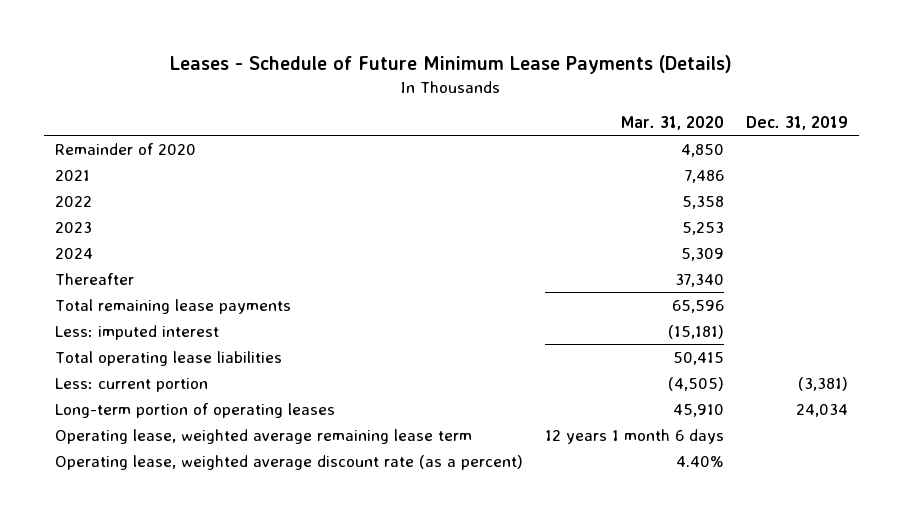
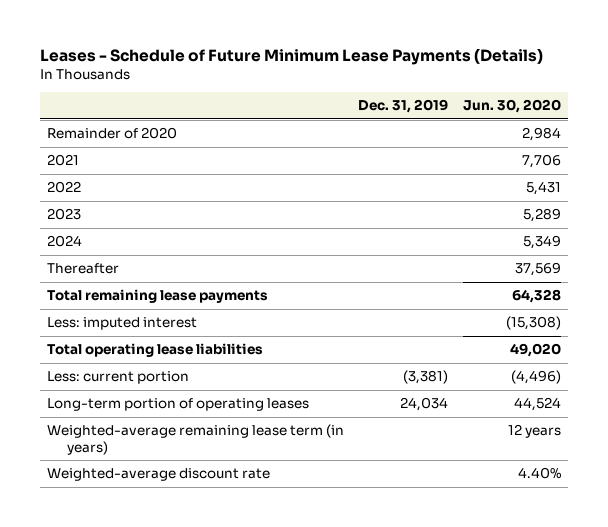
[620,115,724,130] Mar. 31, 2020 -> none
none -> [462,99,561,114] Jun. 30, 2020
[54,428,472,444] Operating lease, weighted average remaining lease term -> [46,424,344,455] Weighted-average remaining lease term (in years)
[54,454,523,470] Operating lease, weighted average discount rate (as a percent) -> [46,468,270,482] Weighted-average discount rate

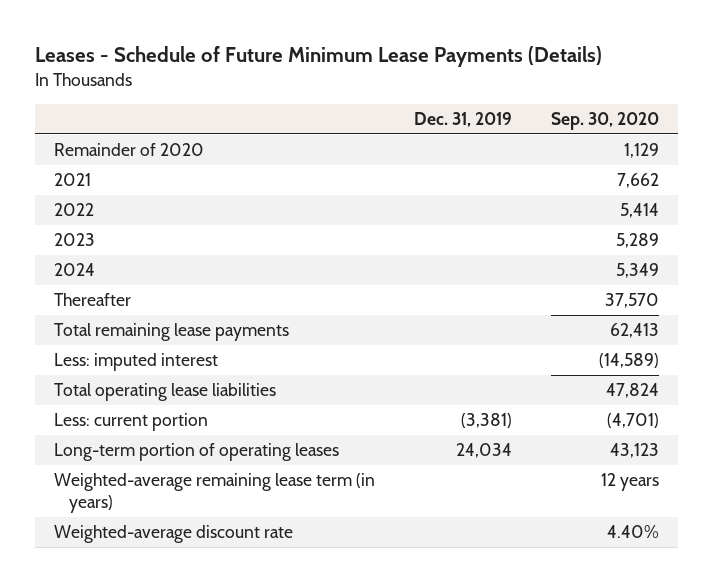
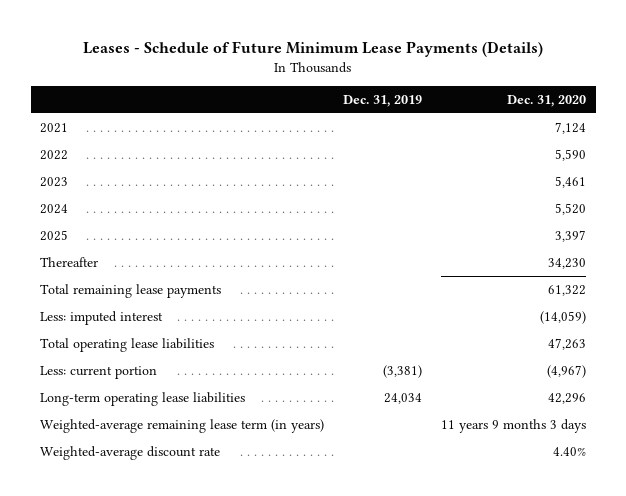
[551,112,660,131] Sep. 30, 2020 -> none
none -> [507,94,587,107] Dec. 31, 2020
[54,143,205,157] Remainder of 2020 -> none
none -> [40,230,69,242] 2025
[54,443,340,462] Long-term portion of operating leases -> [40,392,246,407] Long-term operating lease liabilities

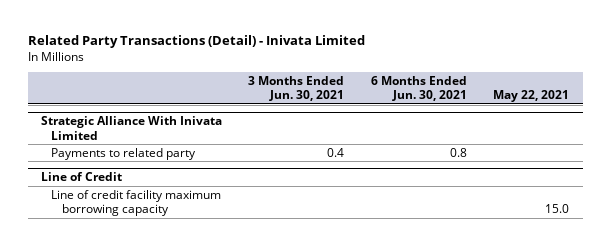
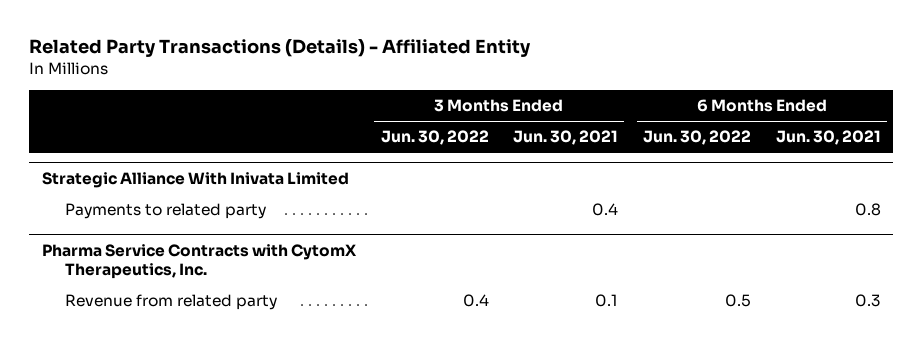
[27,35,365,49] Related Party Transactions (Detail) - Inivata Limited -> [29,39,532,58] Related Party Transactions (Details) - Affiliated Entity
[493,90,570,103] May 22, 2021 -> none
none -> [380,130,489,146] Jun. 30, 2022
none -> [642,130,751,146] Jun. 30, 2022
[51,189,222,217] Line of credit facility maximum borrowing capacity -> none
[40,172,122,182] Line of Credit -> [41,243,357,280] Pharma Service Contracts with CytomX Therapeutics, Inc.
none -> [64,294,277,311] Revenue from related party

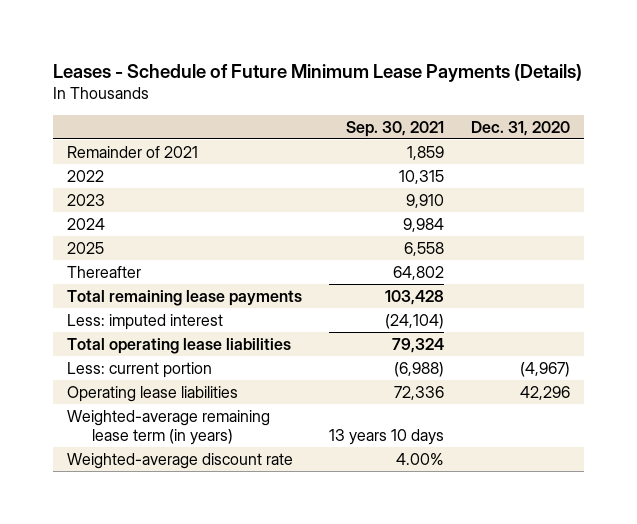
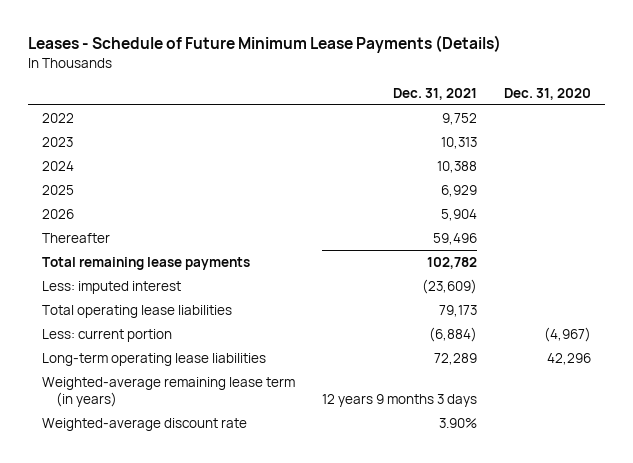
[345,120,444,137] Sep. 30, 2021 -> none
none -> [393,87,478,100] Dec. 31, 2021
[66,145,198,158] Remainder of 2021 -> none
none -> [41,208,74,219] 2026
[66,385,238,402] Operating lease liabilities -> [41,352,266,366] Long-term operating lease liabilities

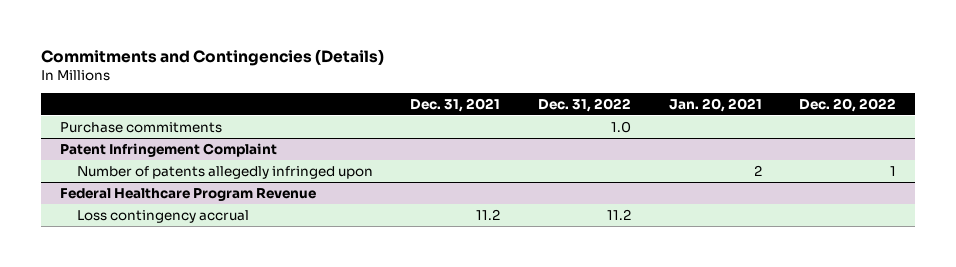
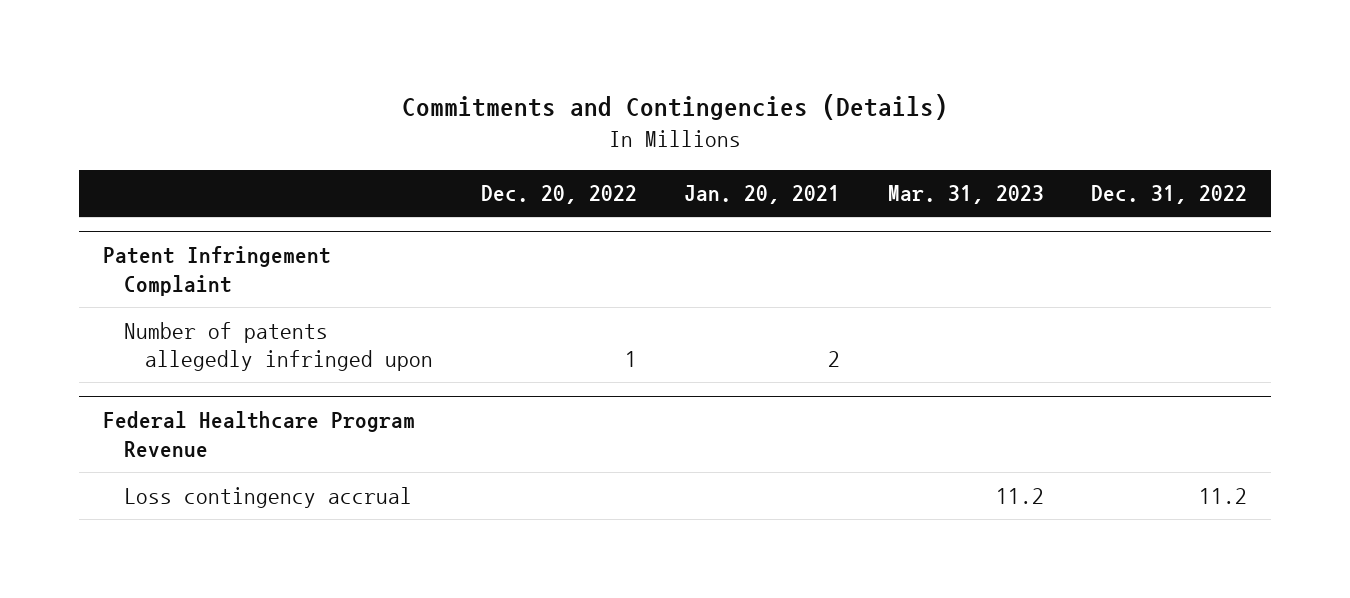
[410,97,501,112] Dec. 31, 2021 -> none
none -> [887,185,1044,205] Mar. 31, 2023
[59,121,222,133] Purchase commitments -> none

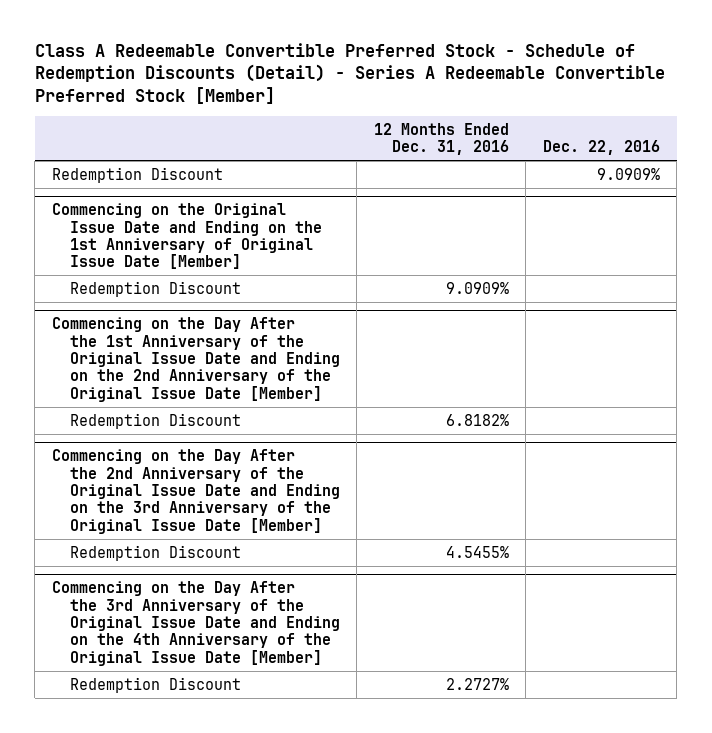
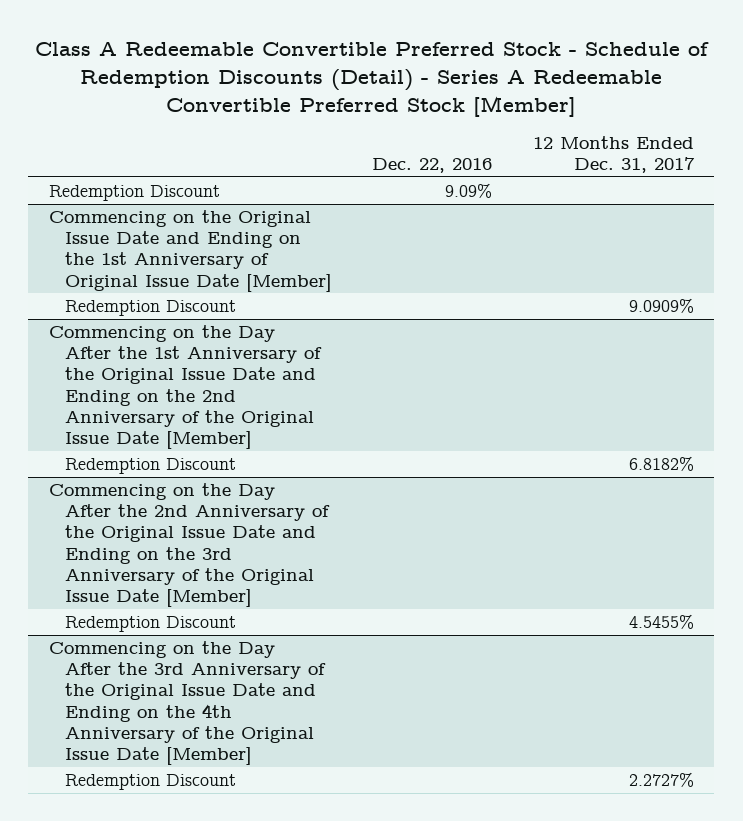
[373,122,509,155] 12 Months Ended Dec. 31, 2016 -> none
none -> [533,135,696,173] 12 Months Ended Dec. 31, 2017
[596,167,660,180] 9.0909% -> [445,183,493,199] 9.09%

